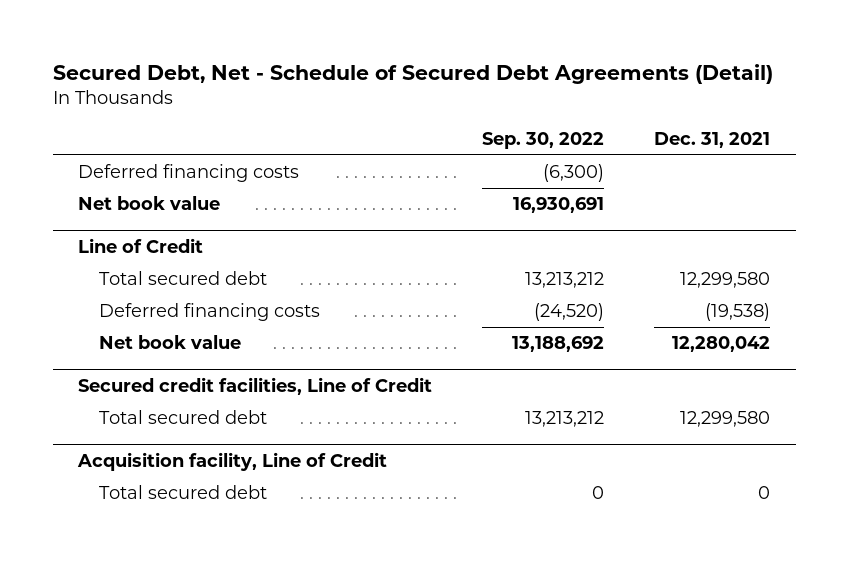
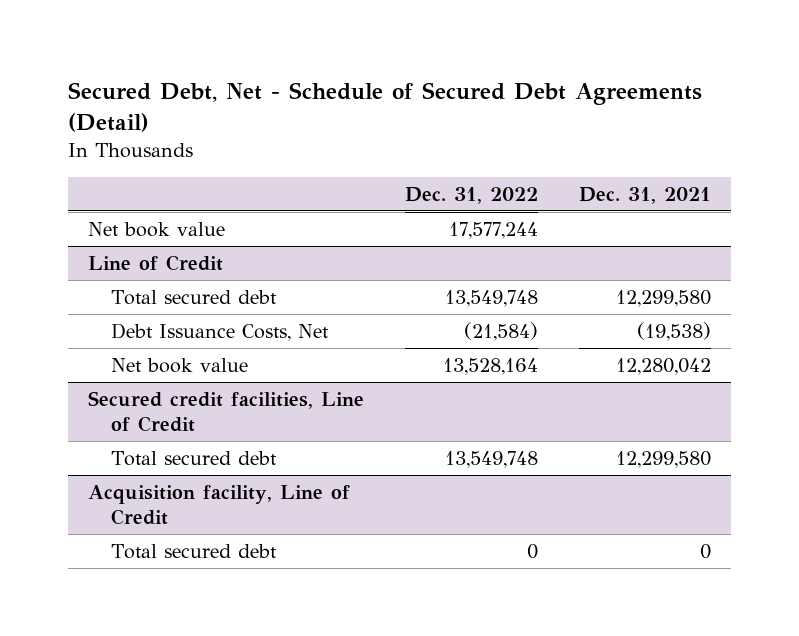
[482,131,605,149] Sep. 30, 2022 -> none
none -> [405,187,539,205] Dec. 31, 2022
[77,164,299,183] Deferred financing costs -> none
[99,303,321,322] Deferred financing costs -> [110,322,329,341] Debt Issuance Costs, Net

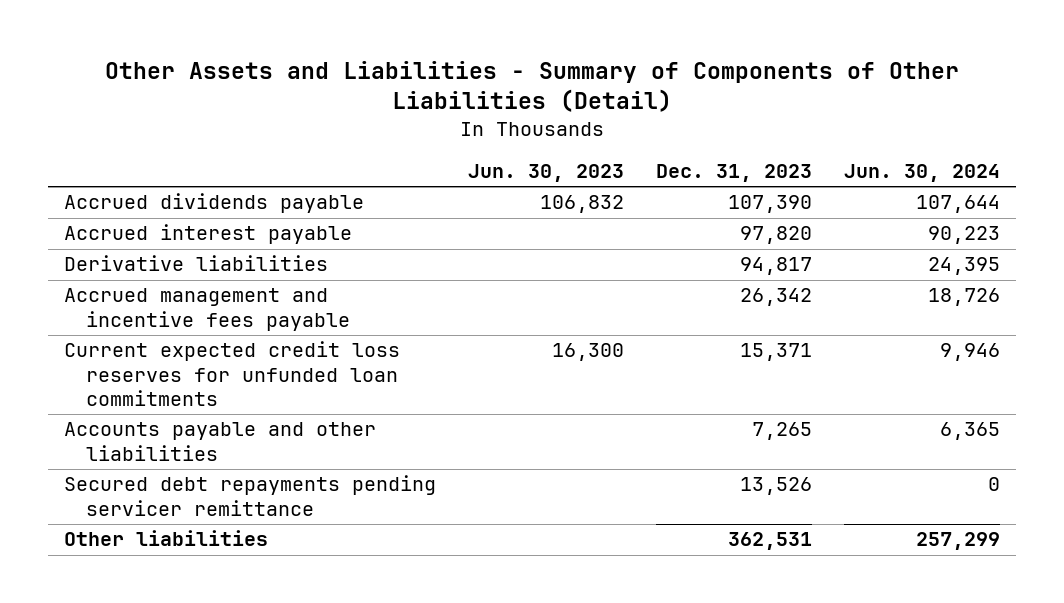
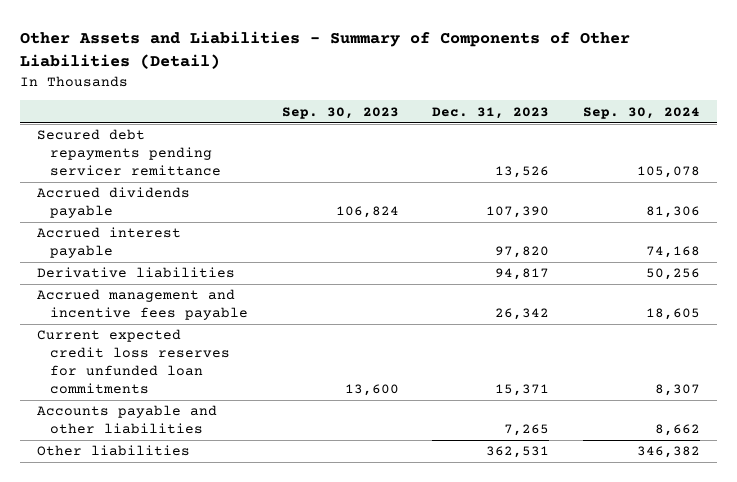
[468,163,625,182] Jun. 30, 2023 -> none
[844,163,1001,182] Jun. 30, 2024 -> none
none -> [281,106,399,119] Sep. 30, 2023
none -> [582,106,700,119] Sep. 30, 2024
[64,475,437,516] Secured debt repayments pending servicer remittance -> [37,129,222,177] Secured debt repayments pending servicer remittance

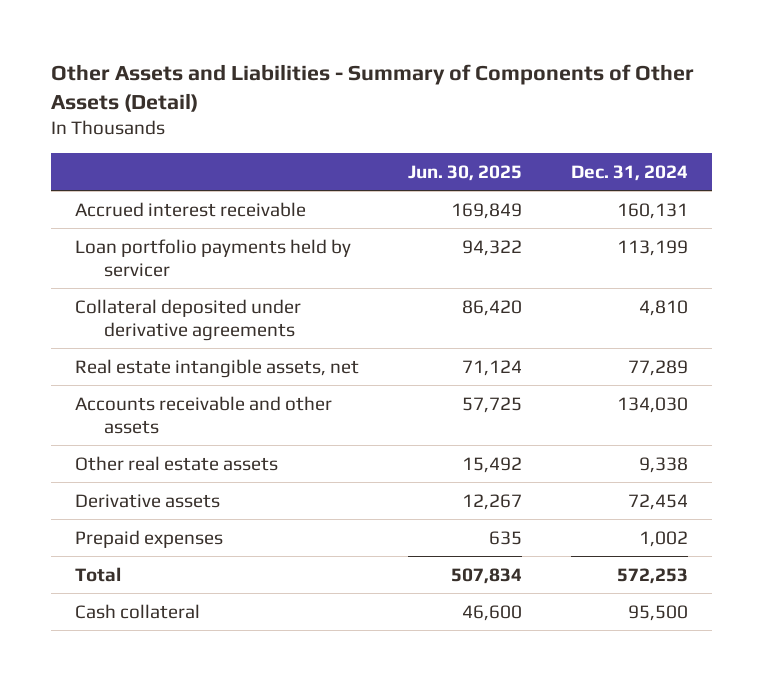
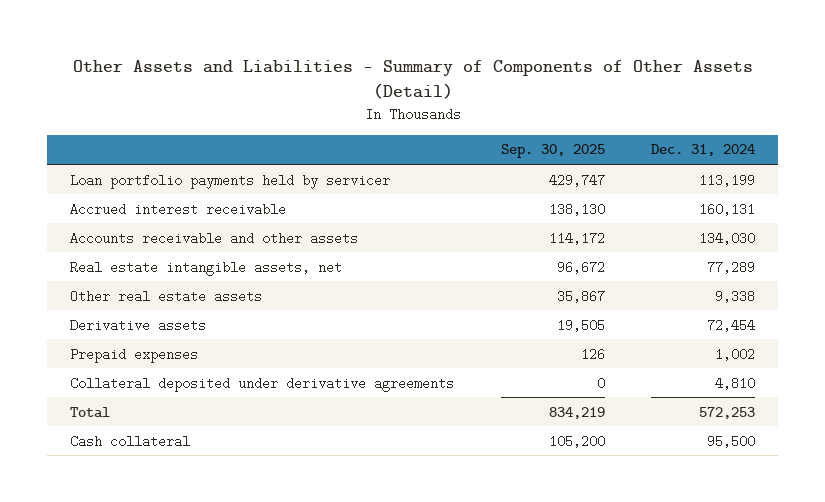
[407,164,522,181] Jun. 30, 2025 -> none
none -> [500,144,605,159] Sep. 30, 2025
[75,201,307,217] Accrued interest receivable -> [70,202,287,216] Accrued interest receivable
[75,358,360,378] Real estate intangible assets, net -> [70,260,343,276] Real estate intangible assets, net
[75,298,302,341] Collateral deposited under derivative agreements -> [70,376,455,392] Collateral deposited under derivative agreements

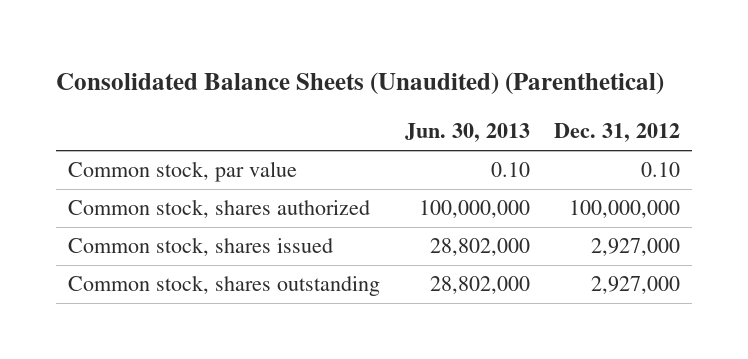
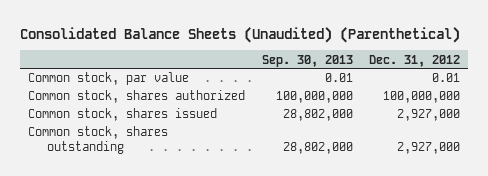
[404,123,530,143] Jun. 30, 2013 -> none
none -> [261,54,353,67] Sep. 30, 2013
[640,162,680,178] 0.10 -> [431,73,460,83] 0.01

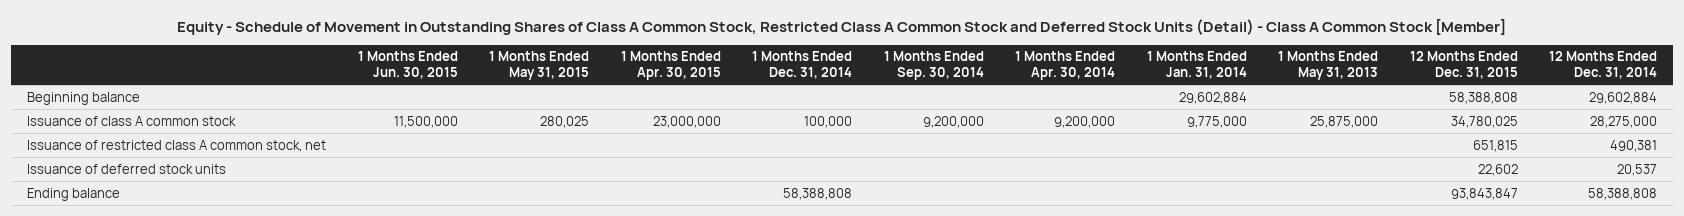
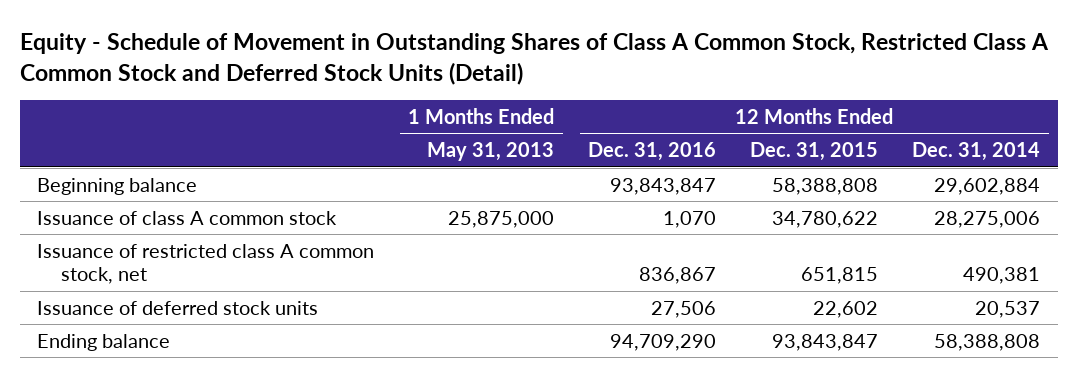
[177,18,1507,35] Equity - Schedule of Movement in Outstanding Shares of Class A Common Stock, Restricted Class A Common Stock and Deferred Stock Units (Detail) - Class A Common Stock [Member] -> [20,33,1050,85] Equity - Schedule of Movement in Outstanding Shares of Class A Common Stock, Restricted Class A Common Stock and Deferred Stock Units (Detail)
[357,51,458,80] 1 Months Ended Jun. 30, 2015 -> none
[489,51,590,81] 1 Months Ended May 31, 2015 -> none
[620,51,721,81] 1 Months Ended Apr. 30, 2015 -> none
[752,51,853,80] 1 Months Ended Dec. 31, 2014 -> none
[883,51,984,81] 1 Months Ended Sep. 30, 2014 -> none
[1015,51,1116,81] 1 Months Ended Apr. 30, 2014 -> none
[1146,51,1247,80] 1 Months Ended Jan. 31, 2014 -> none
none -> [588,142,717,162] Dec. 31, 2016
[1450,115,1518,128] 34,780,025 -> [772,210,879,228] 34,780,622
[1590,115,1658,128] 28,275,000 -> [934,210,1041,228] 28,275,006

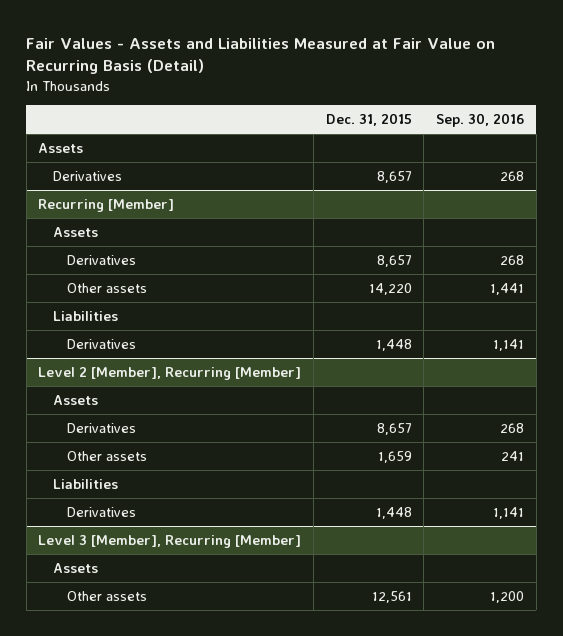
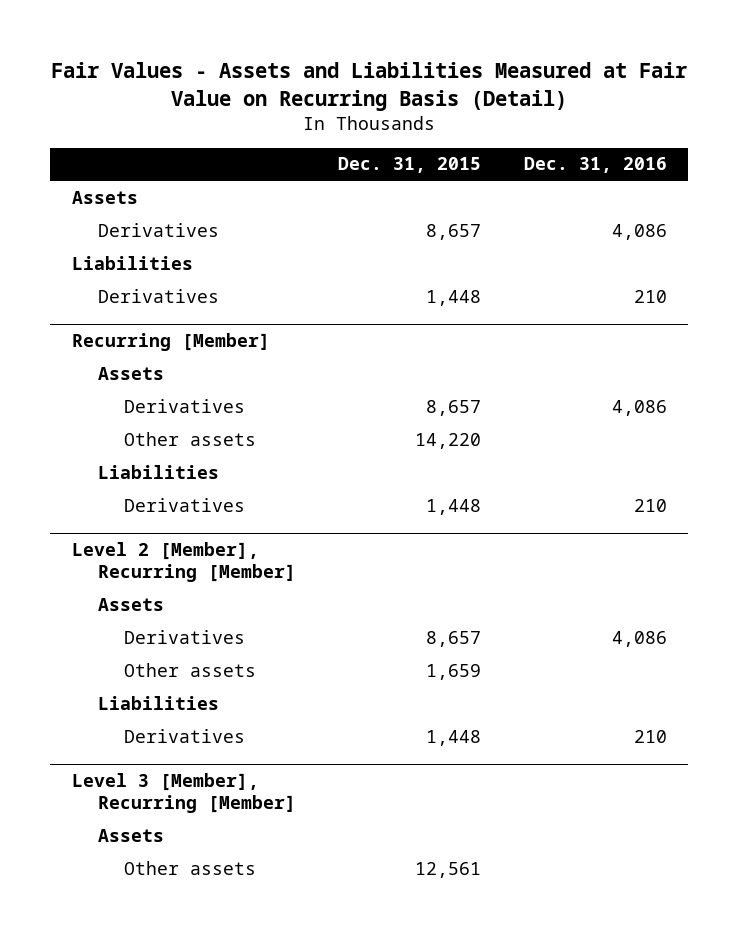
[436,113,525,128] Sep. 30, 2016 -> none
none -> [523,157,667,174] Dec. 31, 2016
none -> [71,255,193,270] Liabilities
none -> [97,288,219,303] Derivatives

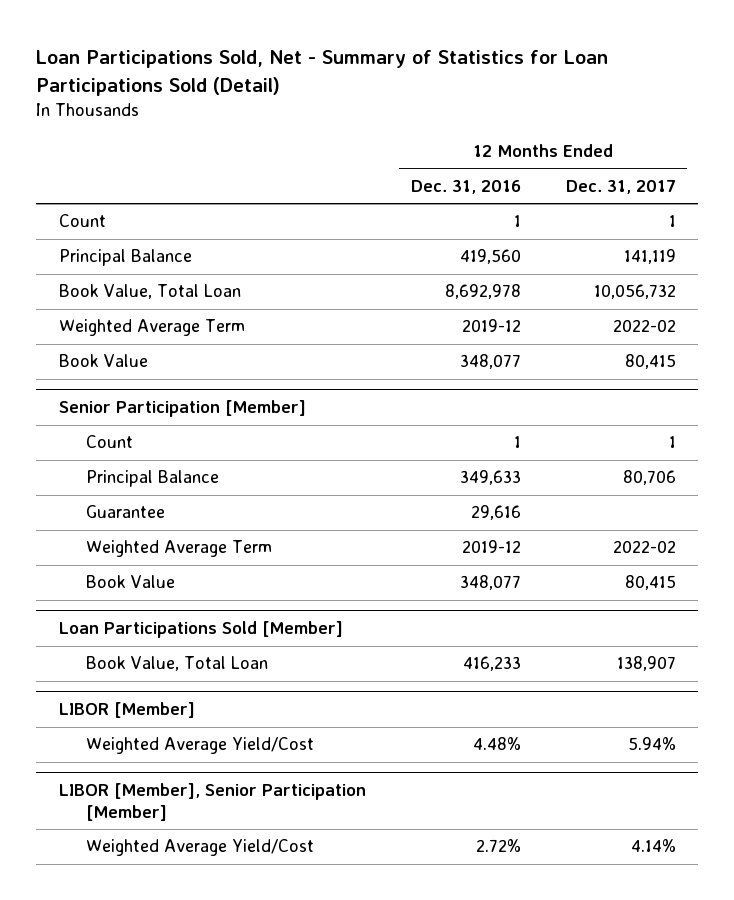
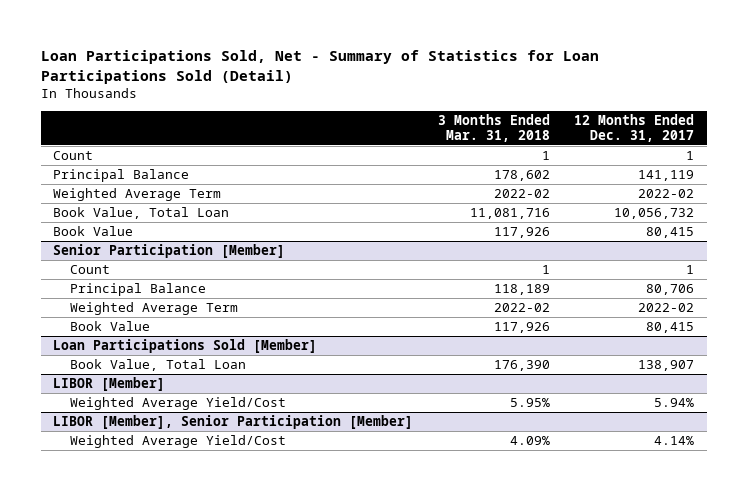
[410,180,521,195] Dec. 31, 2016 -> none
none -> [437,113,550,143] 3 Months Ended Mar. 31, 2018
[58,284,241,300] Book Value, Total Loan -> [53,206,230,219] Book Value, Total Loan
[85,505,165,519] Guarantee -> none

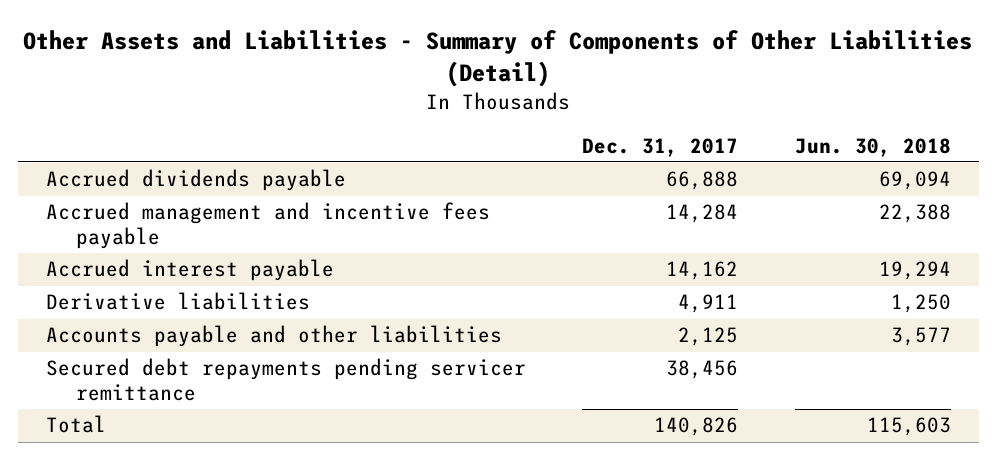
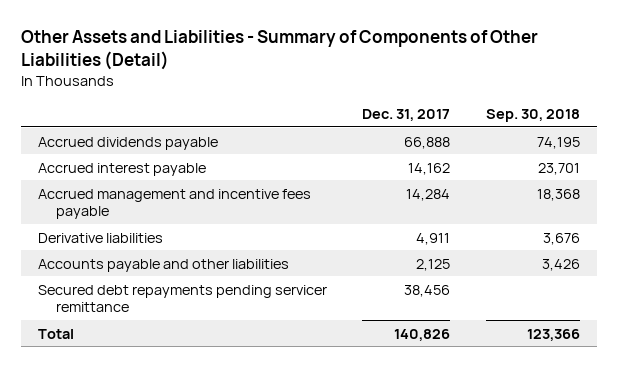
[795,137,952,157] Jun. 30, 2018 -> none
none -> [485,108,580,122] Sep. 30, 2018
[45,202,490,249] Accrued management and incentive fees payable -> [38,188,312,220] Accrued management and incentive fees payable

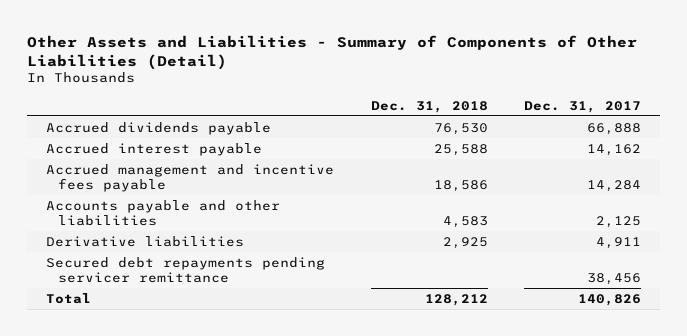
[485,108,580,122] Sep. 30, 2018 -> none
none -> [370,100,488,113] Dec. 31, 2018
[38,232,164,243] Derivative liabilities -> [45,235,244,247] Derivative liabilities

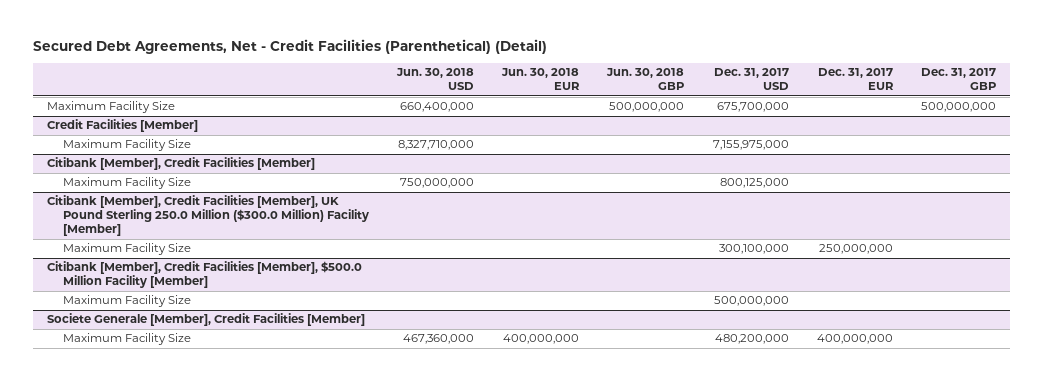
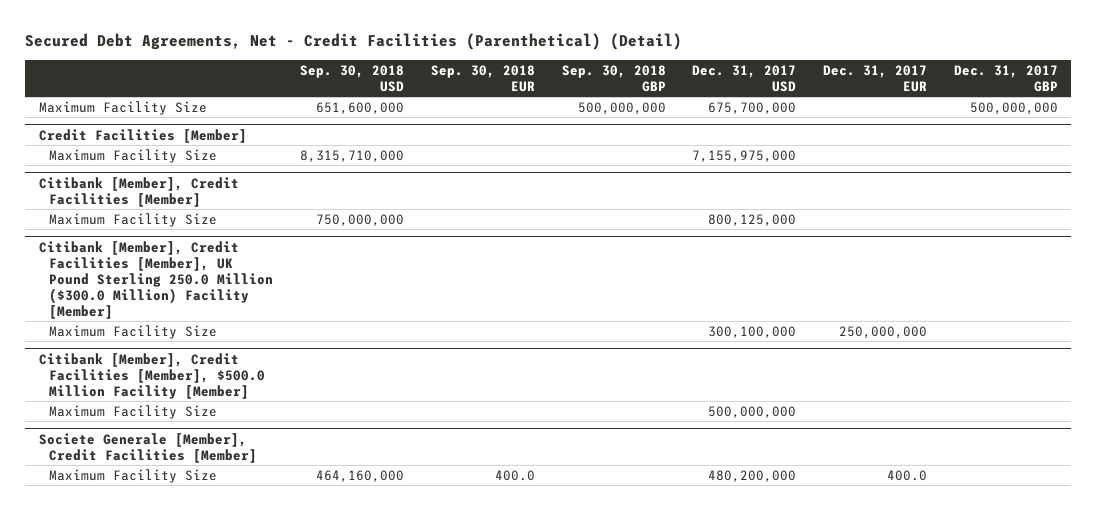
[395,68,474,91] Jun. 30, 2018 USD -> none
[501,68,581,91] Jun. 30, 2018 EUR -> none
[606,68,685,91] Jun. 30, 2018 GBP -> none
none -> [299,64,404,92] Sep. 30, 2018 USD
none -> [430,64,535,92] Sep. 30, 2018 EUR
none -> [561,64,666,92] Sep. 30, 2018 GBP
[817,334,894,345] 400,000,000 -> [887,469,928,481] 400.0

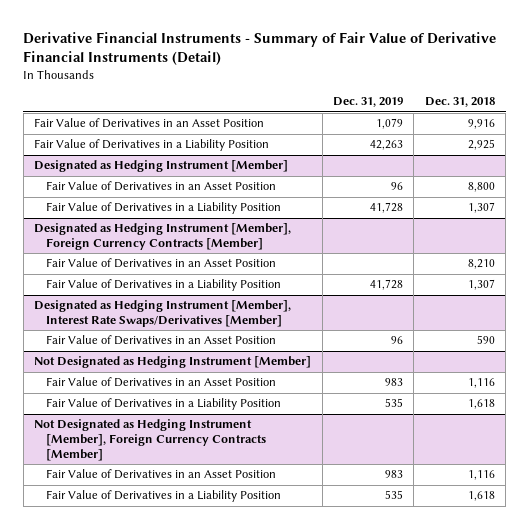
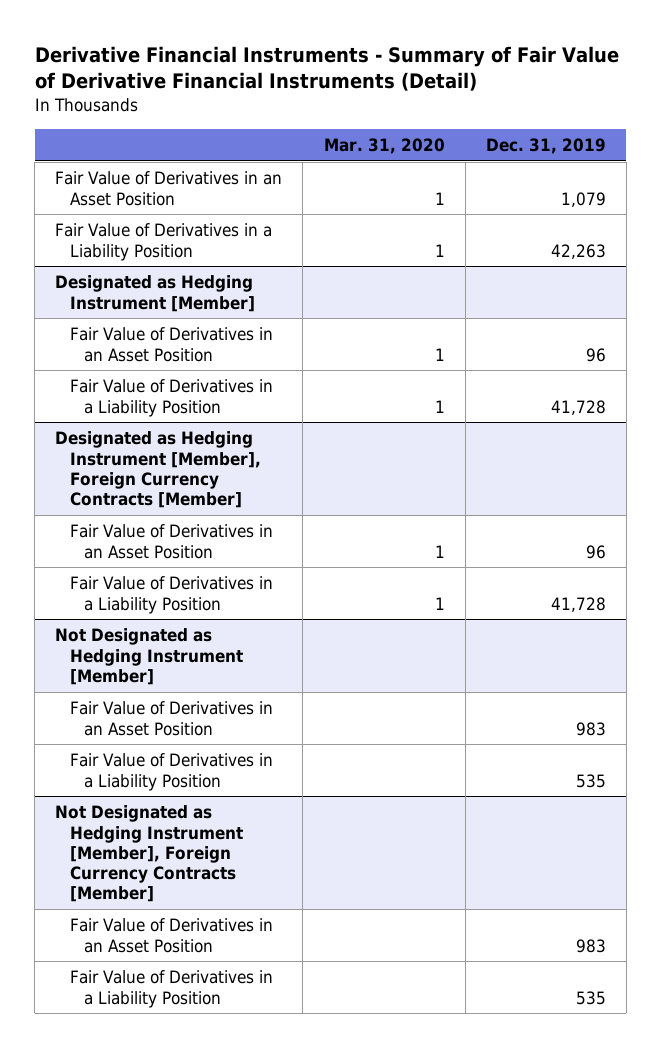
[424,97,495,108] Dec. 31, 2018 -> none
none -> [323,138,445,155] Mar. 31, 2020
[45,258,276,269] Fair Value of Derivatives in an Asset Position -> none
[34,300,292,327] Designated as Hedging Instrument [Member], Interest Rate Swaps/Derivatives [Member] -> none
[45,279,281,292] Fair Value of Derivatives in a Liability Position -> [69,576,273,614] Fair Value of Derivatives in a Liability Position

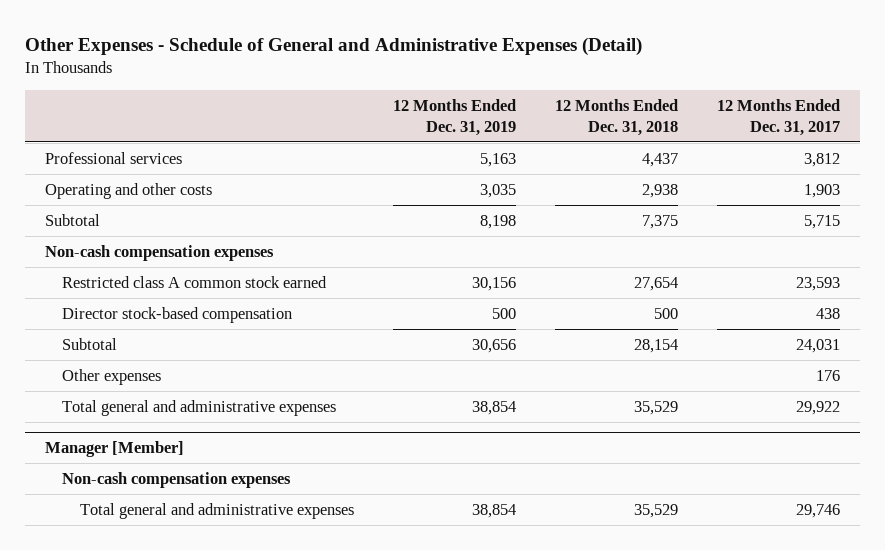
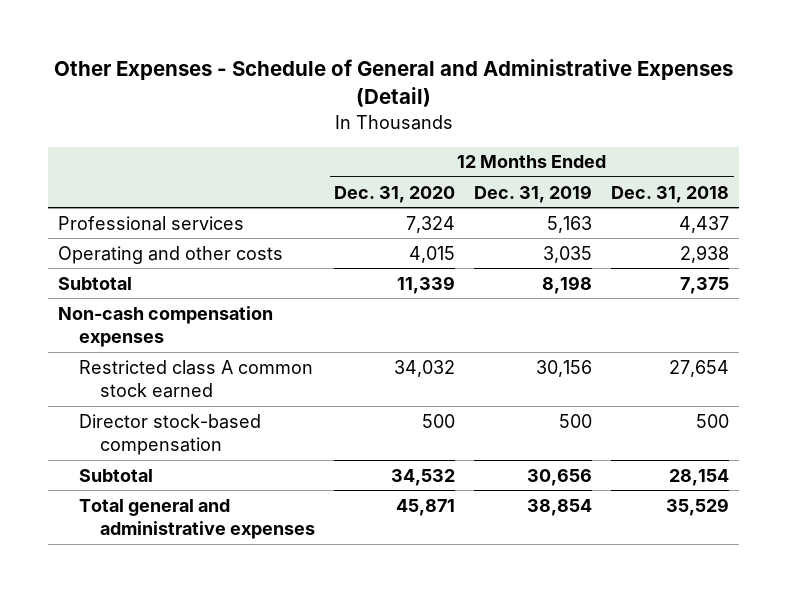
[717,98,841,137] 12 Months Ended Dec. 31, 2017 -> none
none -> [334,185,456,203] Dec. 31, 2020
[62,368,162,385] Other expenses -> none
[44,441,184,458] Manager [Member] -> none
[62,471,292,488] Non-cash compensation expenses -> none
[80,502,355,519] Total general and administrative expenses -> none

